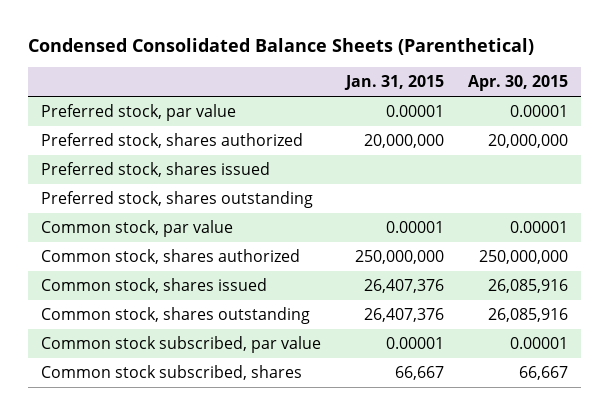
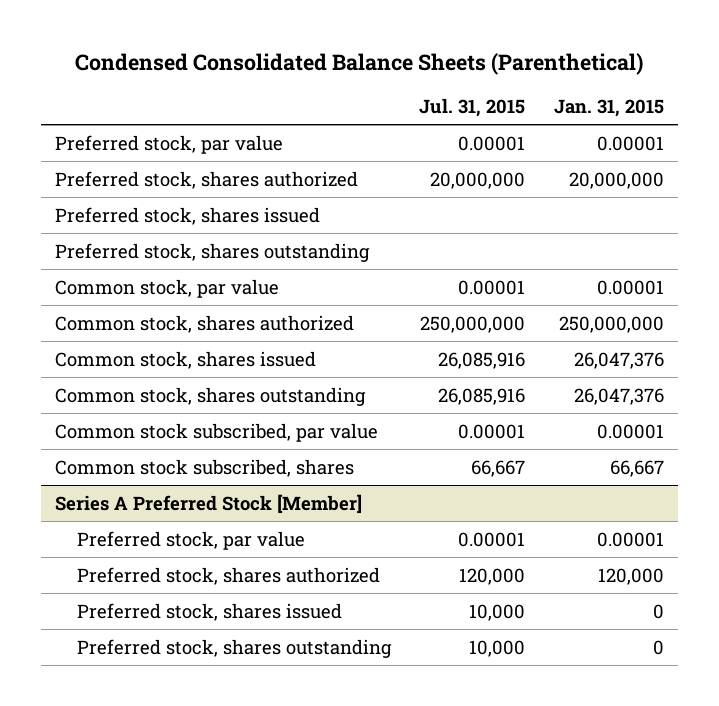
[468,75,569,92] Apr. 30, 2015 -> none
none -> [419,97,526,117] Jul. 31, 2015
[363,278,444,293] 26,407,376 -> [573,351,664,369] 26,047,376
[363,307,444,322] 26,407,376 -> [573,387,664,405] 26,047,376
none -> [54,493,362,514] Series A Preferred Stock [Member]
none -> [76,530,305,550] Preferred stock, par value
none -> [76,566,380,585] Preferred stock, shares authorized
none -> [76,602,342,621] Preferred stock, shares issued
none -> [76,638,392,658] Preferred stock, shares outstanding

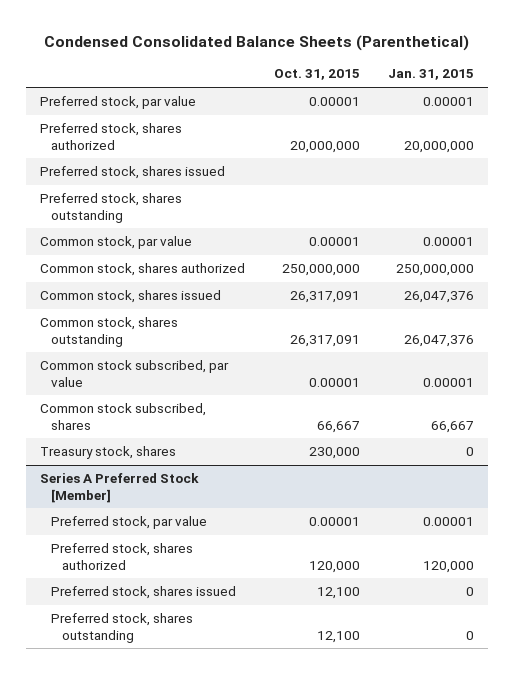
[419,97,526,117] Jul. 31, 2015 -> none
none -> [273,69,360,81] Oct. 31, 2015
none -> [40,446,177,460] Treasury stock, shares

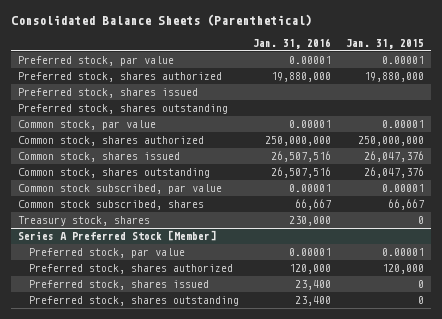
[44,35,470,52] Condensed Consolidated Balance Sheets (Parenthetical) -> [11,14,313,27] Consolidated Balance Sheets (Parenthetical)
[273,69,360,81] Oct. 31, 2015 -> none
none -> [253,37,332,49] Jan. 31, 2016
[403,140,474,153] 20,000,000 -> [363,72,424,83] 19,880,000

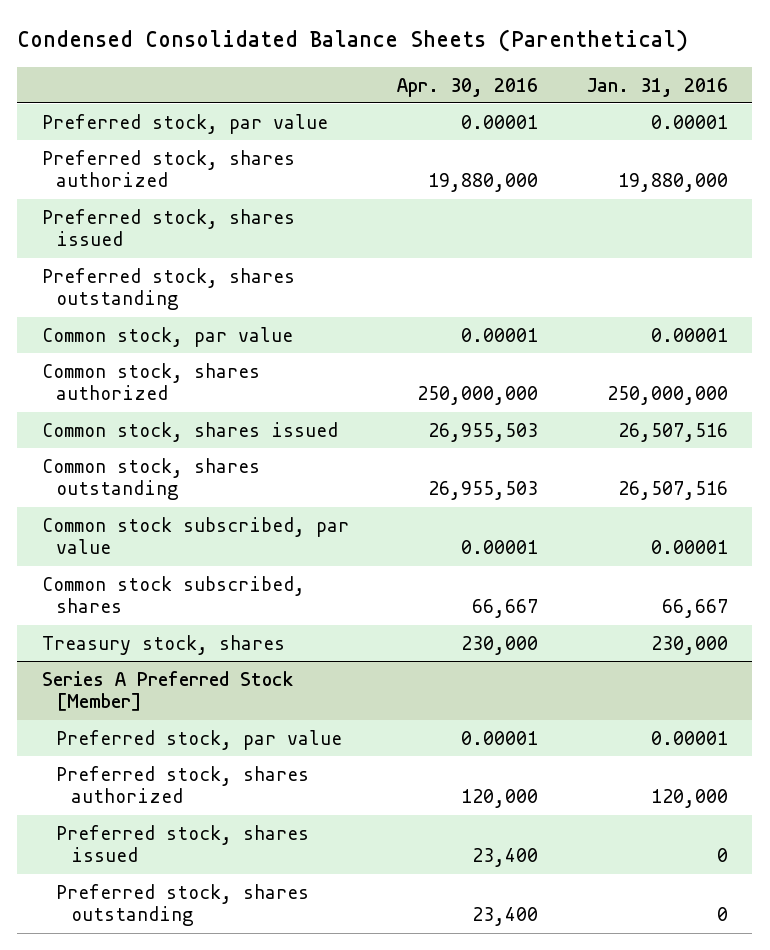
[11,14,313,27] Consolidated Balance Sheets (Parenthetical) -> [17,29,689,53] Condensed Consolidated Balance Sheets (Parenthetical)
[345,38,424,49] Jan. 31, 2015 -> none
none -> [397,77,539,97] Apr. 30, 2016
[295,280,332,291] 23,400 -> [716,848,728,863] 0
[295,296,332,307] 23,400 -> [716,907,728,922] 0

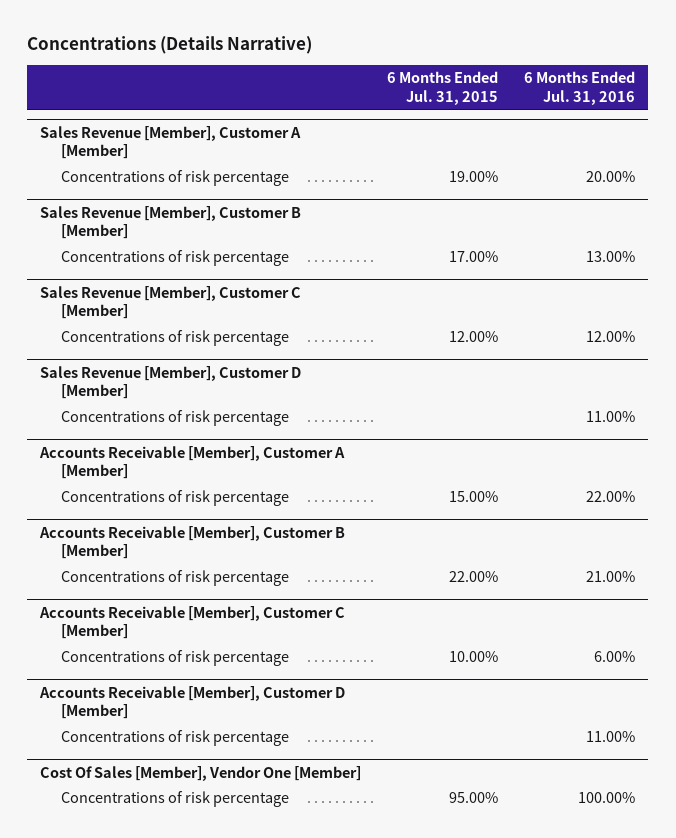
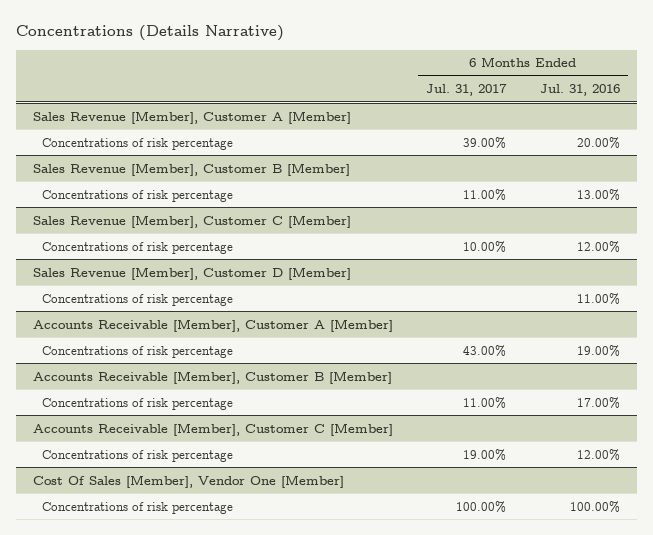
[387,71,499,105] 6 Months Ended Jul. 31, 2015 -> none
none -> [426,84,508,97] Jul. 31, 2017
[586,491,636,503] 22.00% -> [576,344,620,357] 19.00%
[586,571,636,583] 21.00% -> [576,396,620,409] 17.00%
[39,685,346,720] Accounts Receivable [Member], Customer D [Member] -> none
[60,730,289,747] Concentrations of risk percentage -> none
[594,651,636,663] 6.00% -> [576,448,620,461] 12.00%

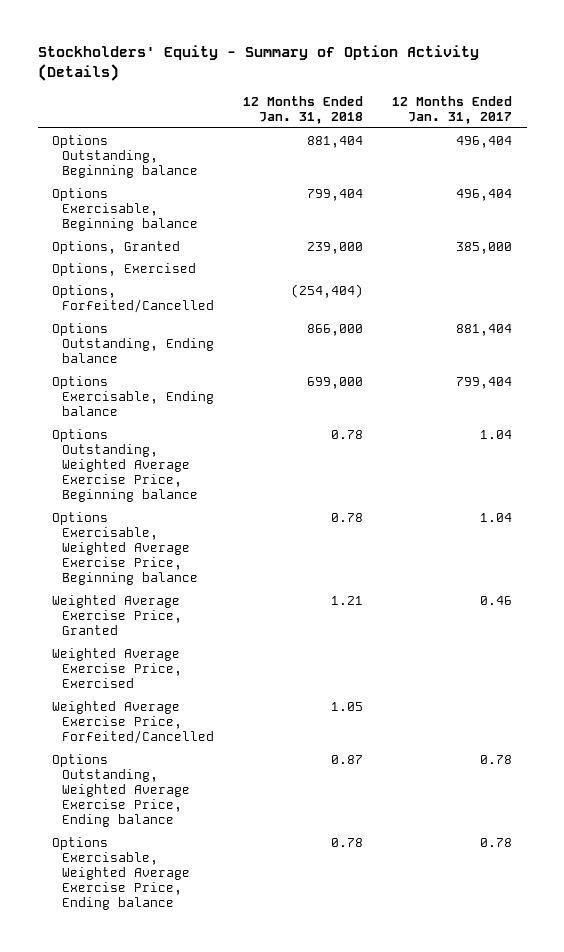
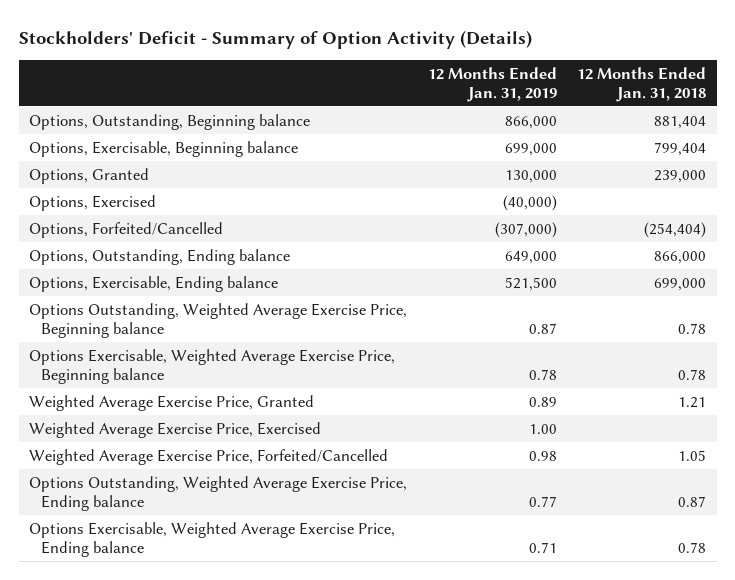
[37,45,479,82] Stockholders' Equity - Summary of Option Activity (Details) -> [18,29,532,49] Stockholders' Deficit - Summary of Option Activity (Details)
[392,95,513,124] 12 Months Ended Jan. 31, 2017 -> none
none -> [427,66,557,102] 12 Months Ended Jan. 31, 2019
[52,134,199,178] Options Outstanding, Beginning balance -> [28,113,310,130] Options, Outstanding, Beginning balance
[52,187,199,231] Options Exercisable, Beginning balance -> [28,140,298,157] Options, Exercisable, Beginning balance
[52,322,215,363] Options Outstanding, Ending balance -> [28,248,290,265] Options, Outstanding, Ending balance
[52,375,215,416] Options Exercisable, Ending balance -> [28,275,278,292] Options, Exercisable, Ending balance

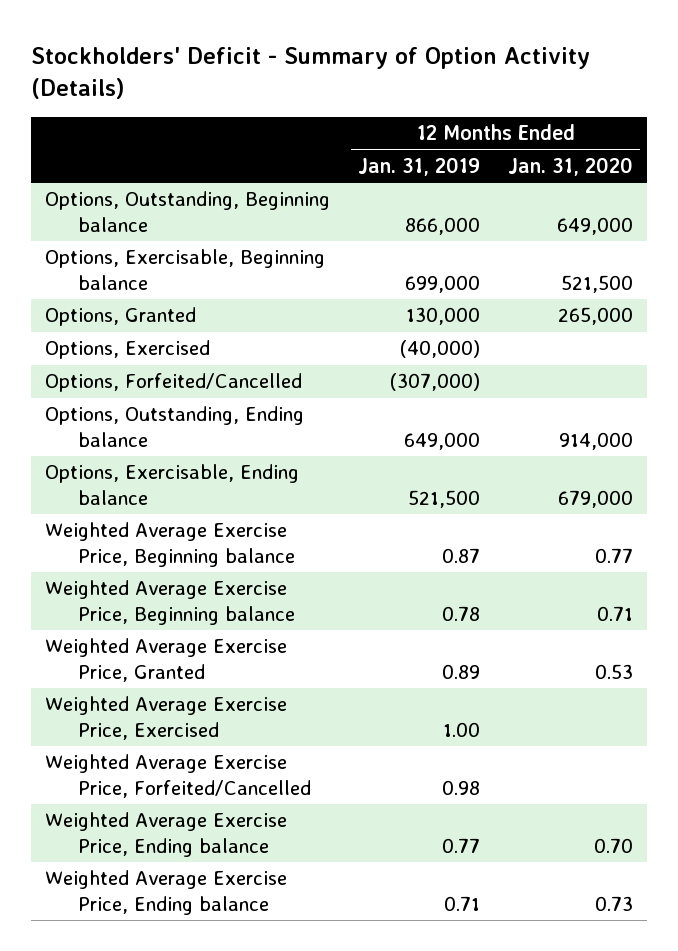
[577,66,707,102] 12 Months Ended Jan. 31, 2018 -> none
none -> [508,156,634,176] Jan. 31, 2020
[28,302,407,338] Options Outstanding, Weighted Average Exercise Price, Beginning balance -> [45,522,295,567] Weighted Average Exercise Price, Beginning balance
[28,348,395,384] Options Exercisable, Weighted Average Exercise Price, Beginning balance -> [45,580,295,625] Weighted Average Exercise Price, Beginning balance
[28,475,407,511] Options Outstanding, Weighted Average Exercise Price, Ending balance -> [45,812,288,857] Weighted Average Exercise Price, Ending balance
[28,521,395,557] Options Exercisable, Weighted Average Exercise Price, Ending balance -> [45,870,288,915] Weighted Average Exercise Price, Ending balance

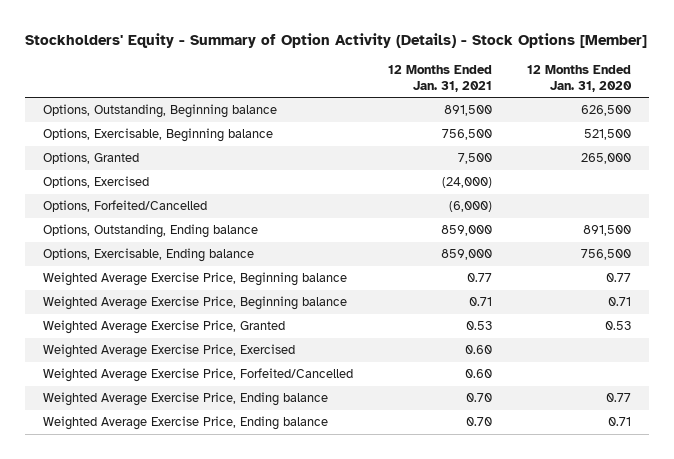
[31,46,591,99] Stockholders' Deficit - Summary of Option Activity (Details) -> [25,32,648,48] Stockholders' Equity - Summary of Option Activity (Details) - Stock Options [Member]
[358,156,481,176] Jan. 31, 2019 -> none
none -> [387,64,492,92] 12 Months Ended Jan. 31, 2021
[557,216,634,235] 649,000 -> [581,105,632,117] 626,500
[559,431,634,450] 914,000 -> [583,225,632,237] 891,500
[558,489,634,508] 679,000 -> [581,249,632,261] 756,500
[594,837,634,853] 0.70 -> [606,393,632,403] 0.77
[595,895,634,911] 0.73 -> [608,417,632,427] 0.71

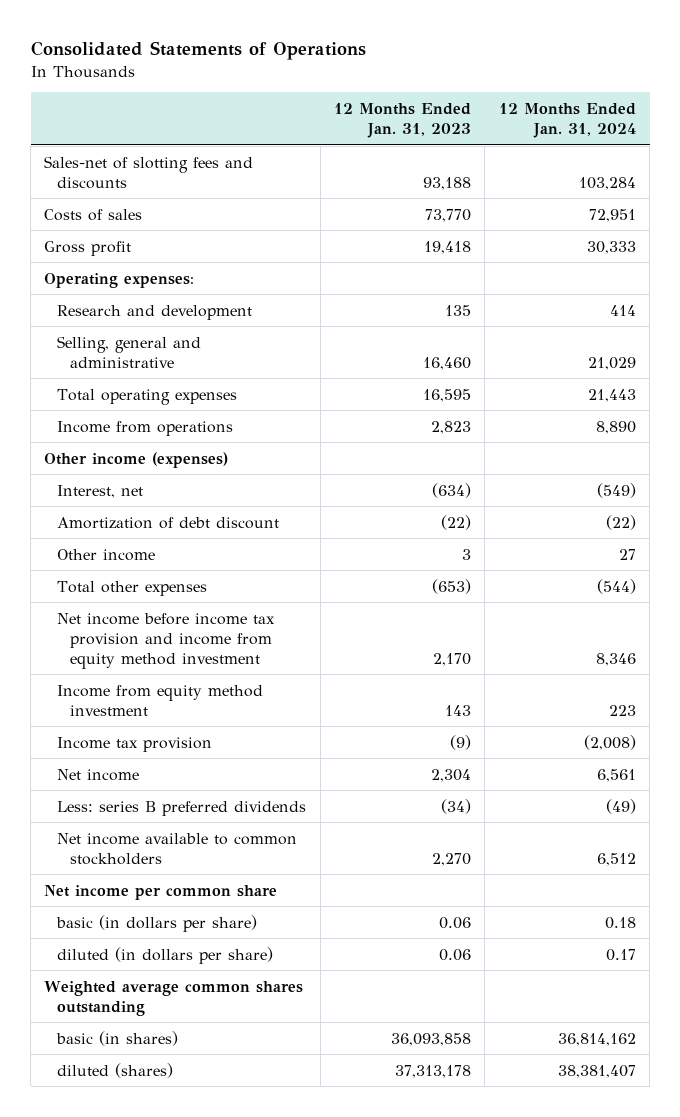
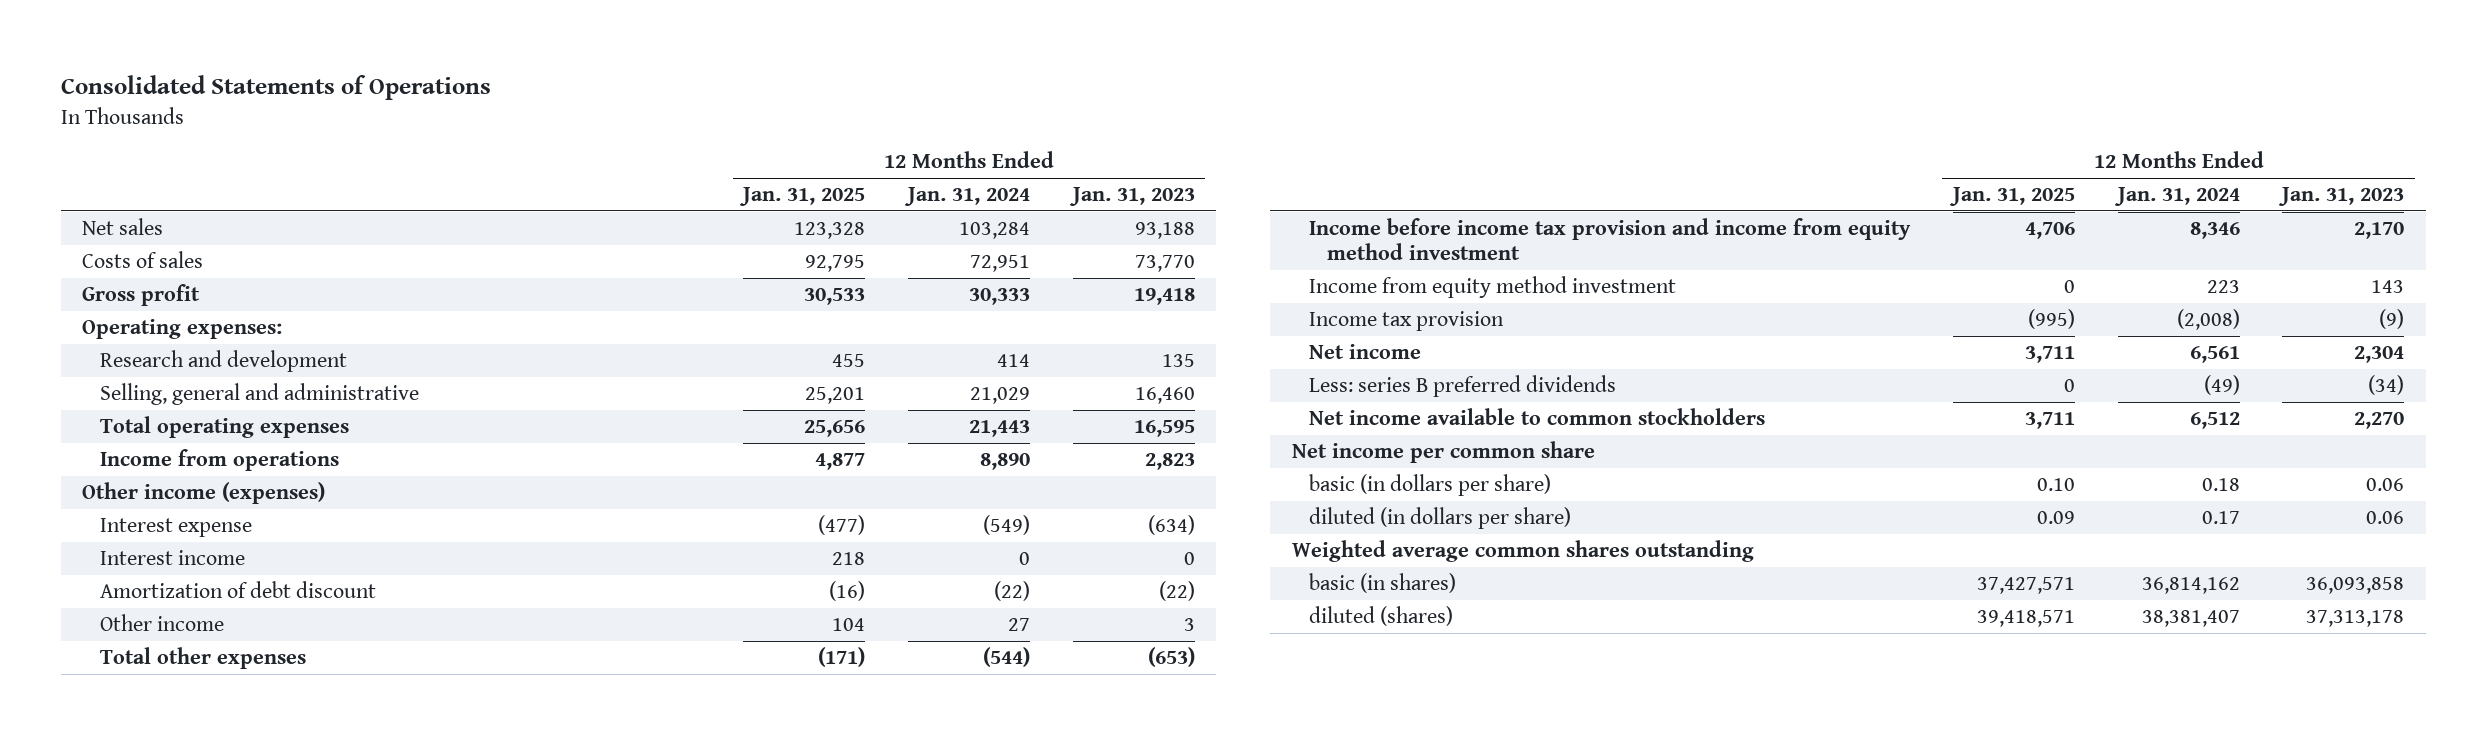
none -> [739,187,866,207] Jan. 31, 2025
[44,155,254,189] Sales-net of slotting fees and discounts -> [81,218,163,236] Net sales
[57,484,144,498] Interest, net -> [99,518,252,538] Interest expense
none -> [99,550,245,566] Interest income
[57,612,276,669] Net income before income tax provision and income from equity method investment -> [1309,218,1912,261] Income before income tax provision and income from equity method investment

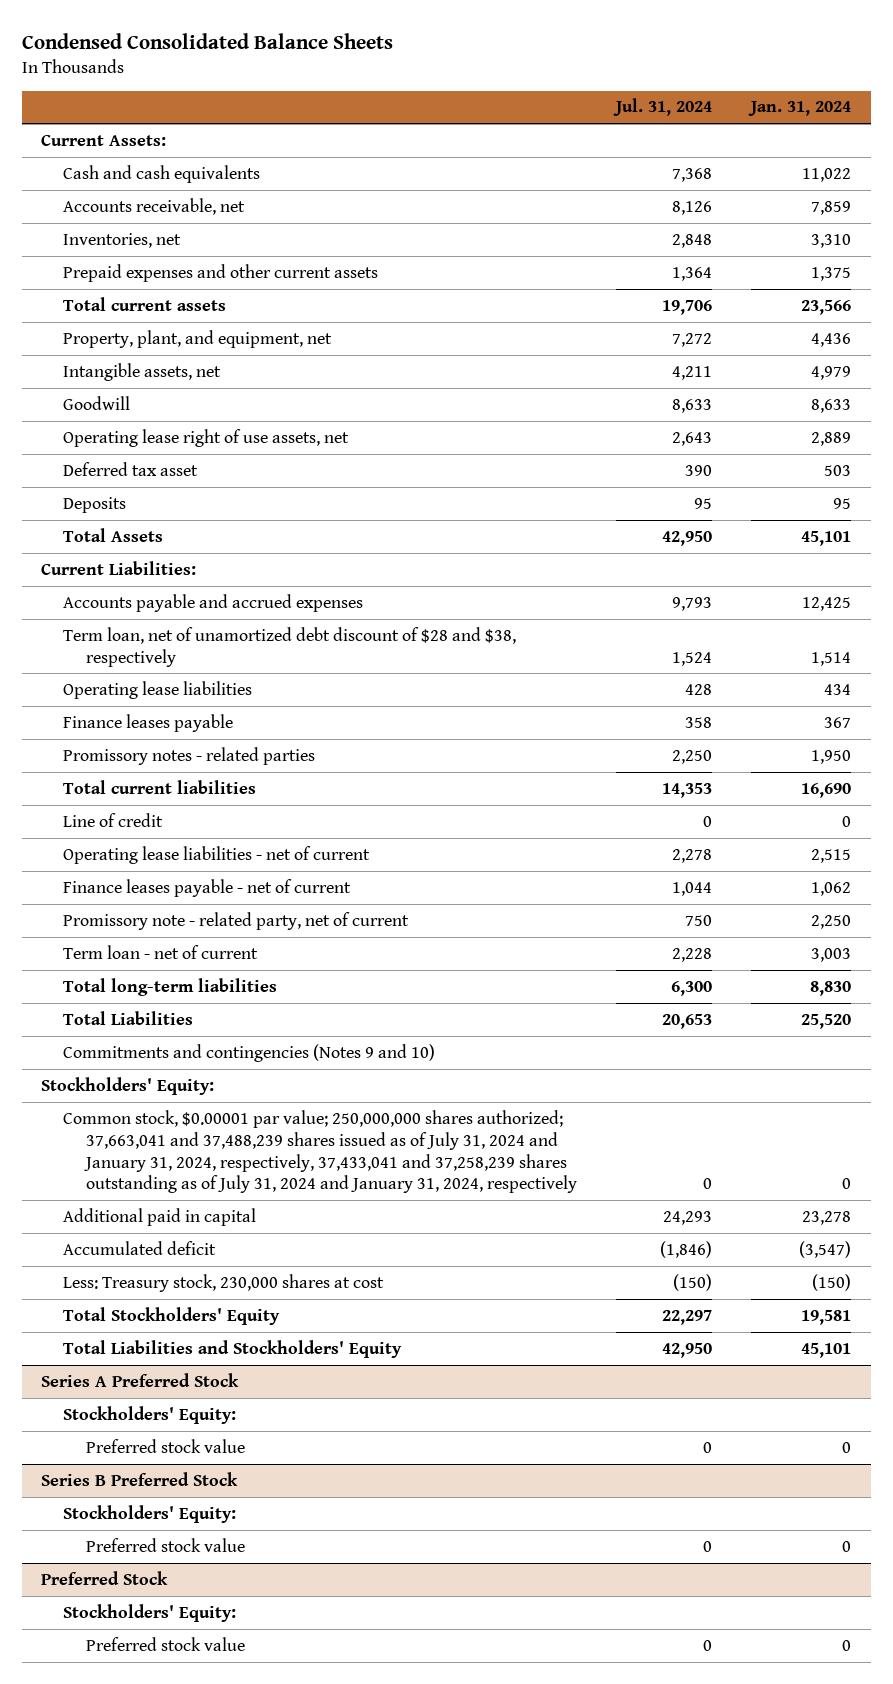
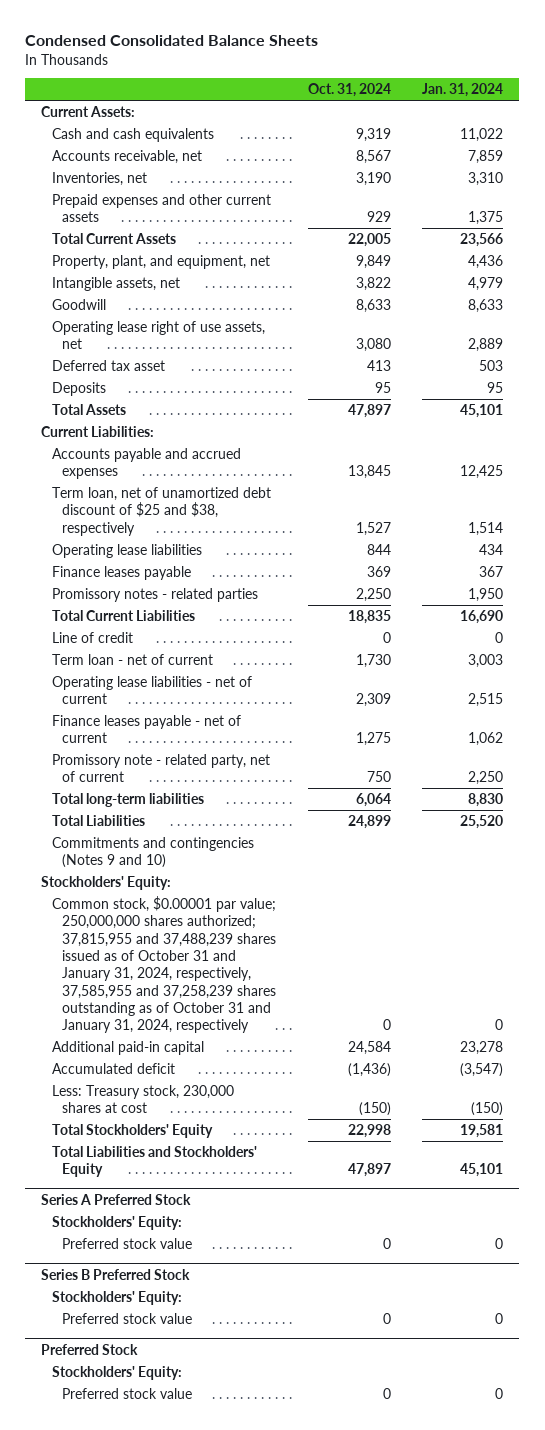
[613,98,713,117] Jul. 31, 2024 -> none
none -> [307,83,391,98] Oct. 31, 2024
[63,296,227,311] Total current assets -> [51,232,176,244] Total Current Assets
[63,626,517,667] Term loan, net of unamortized debt discount of $28 and $38, respectively -> [51,486,271,536] Term loan, net of unamortized debt discount of $25 and $38, respectively
[63,779,257,794] Total current liabilities -> [51,609,195,621] Total Current Liabilities
[63,944,259,959] Term loan - net of current -> [51,653,213,665] Term loan - net of current
[63,1109,577,1194] Common stock, $0.00001 par value; 250,000,000 shares authorized; 37,663,041 and 37,488,239 shares issued as of July 31, 2024 and January 31, 2024, respectively, 37,433,041 and 37,258,239 shares outstanding as of July 31, 2024 and January 31, 2024, respectively -> [51,895,276,1034] Common stock, $0.00001 par value; 250,000,000 shares authorized; 37,815,955 and 37,488,239 shares issued as of October 31 and January 31, 2024, respectively, 37,585,955 and 37,258,239 shares outstanding as of October 31 and January 31, 2024, respectively
[63,1207,257,1226] Additional paid in capital -> [51,1040,204,1055] Additional paid-in capital

